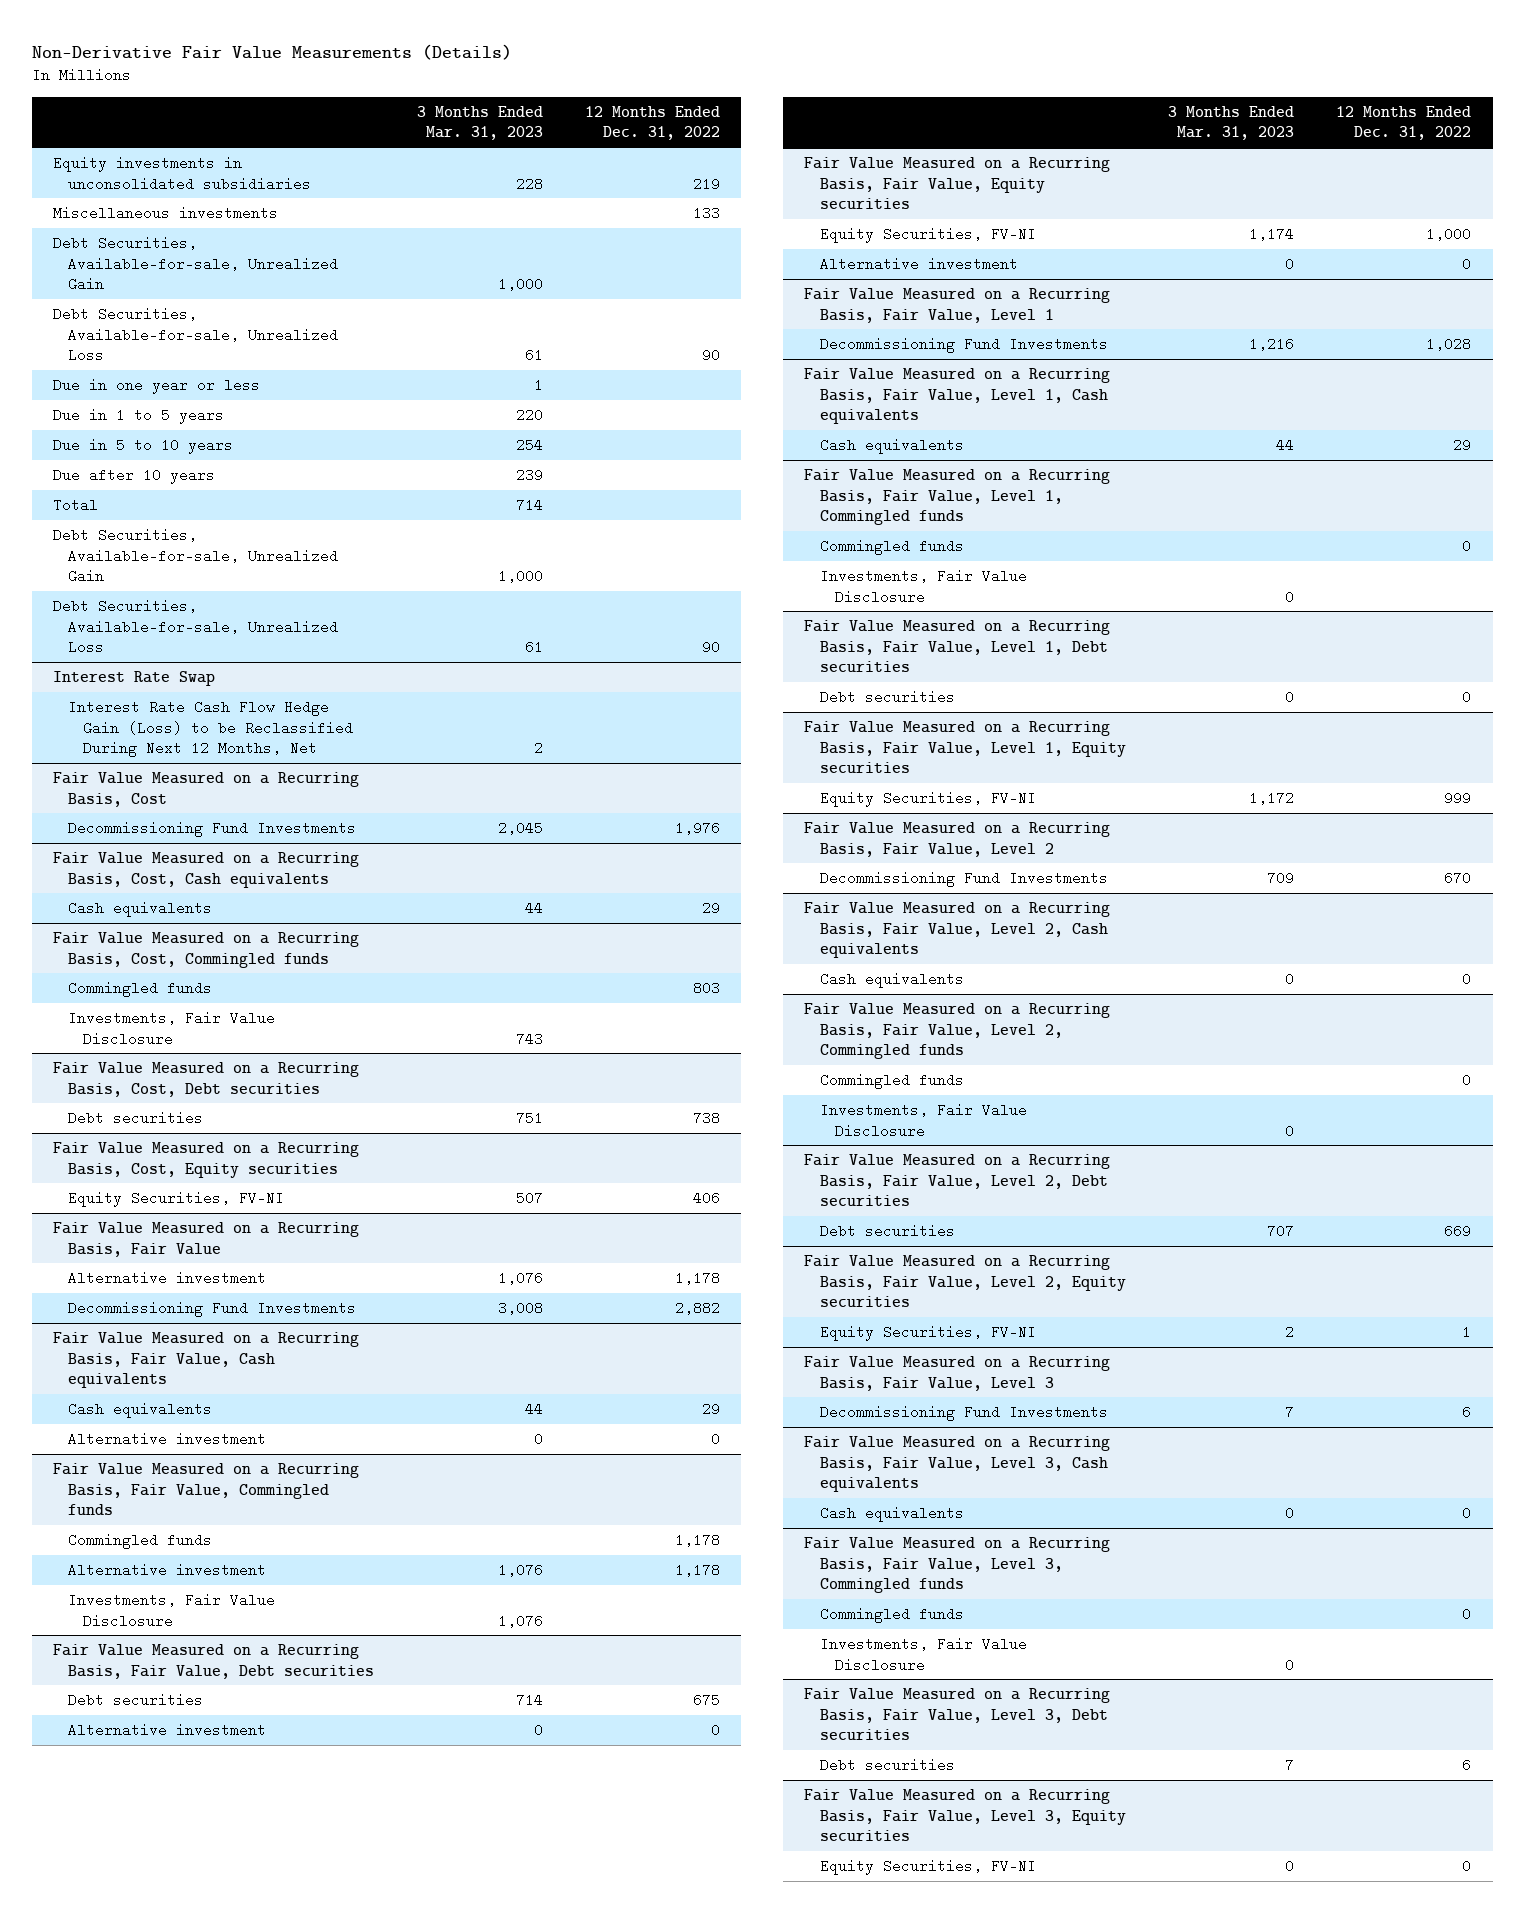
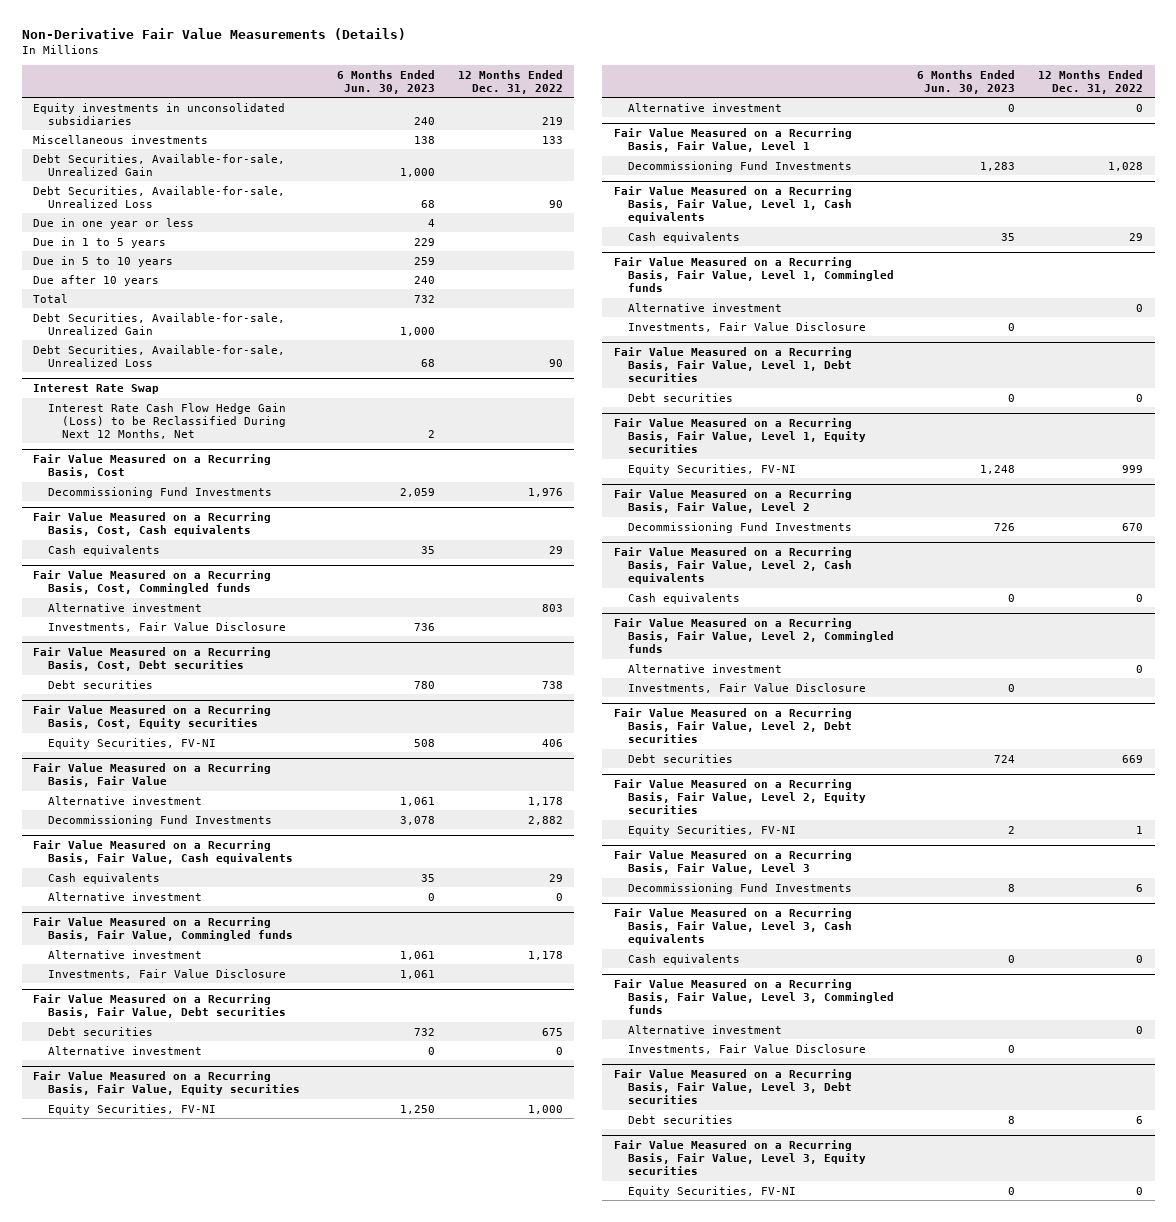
[416,105,543,141] 3 Months Ended Mar. 31, 2023 -> none
none -> [336,69,435,94] 6 Months Ended Jun. 30, 2023
[68,980,213,997] Commingled funds -> none
none -> [47,602,202,612] Alternative investment
[68,1532,213,1549] Commingled funds -> none
[819,538,964,555] Commingled funds -> none
none -> [627,302,782,312] Alternative investment
[819,1072,964,1089] Commingled funds -> none
none -> [627,663,782,673] Alternative investment
[819,1606,964,1623] Commingled funds -> none
none -> [627,1024,782,1034] Alternative investment

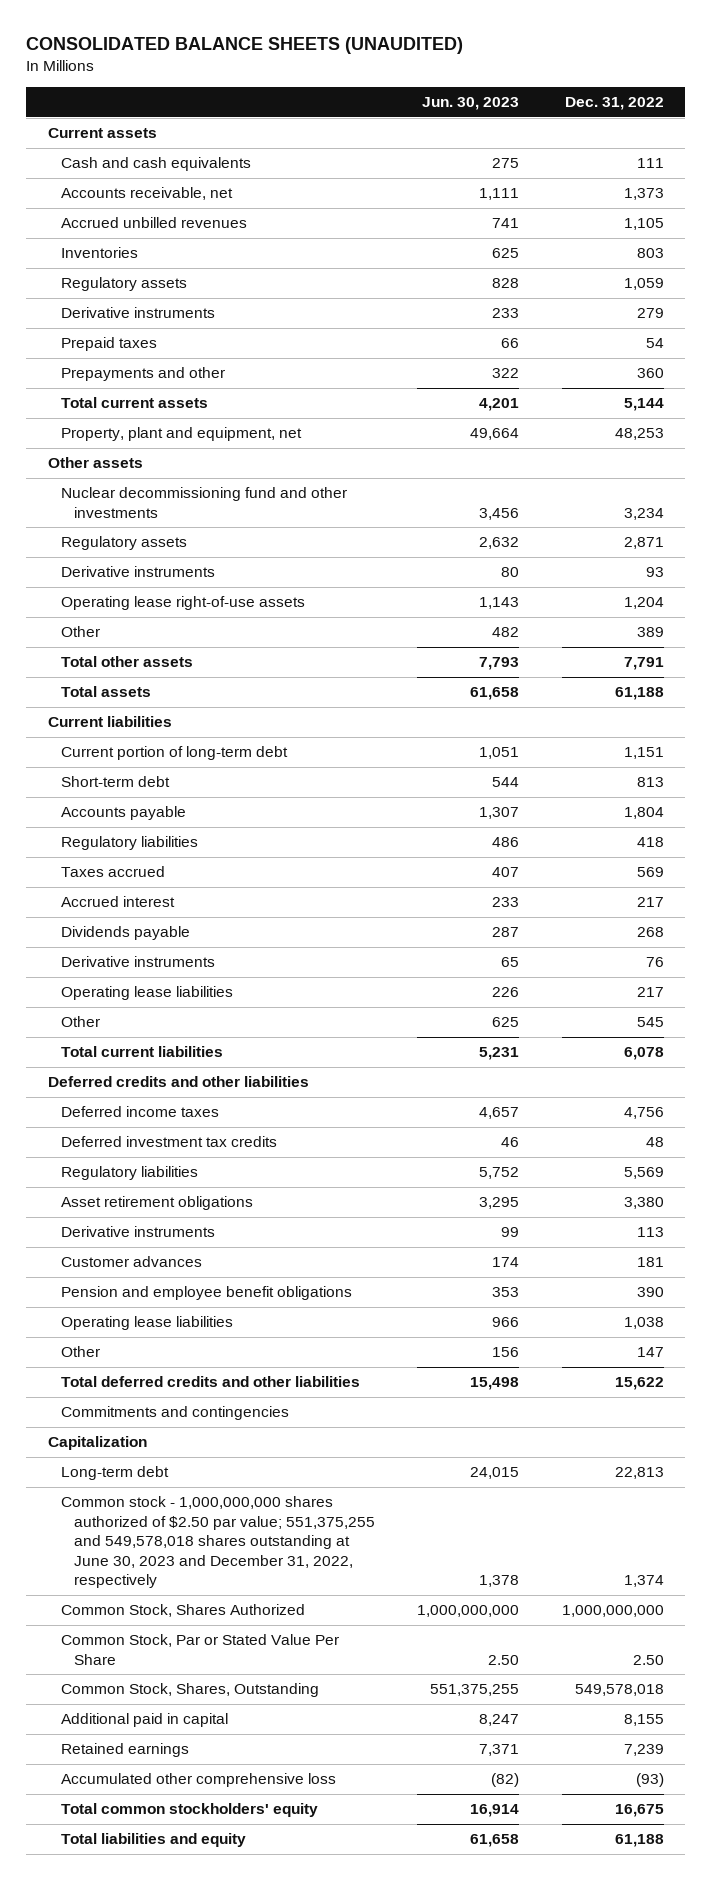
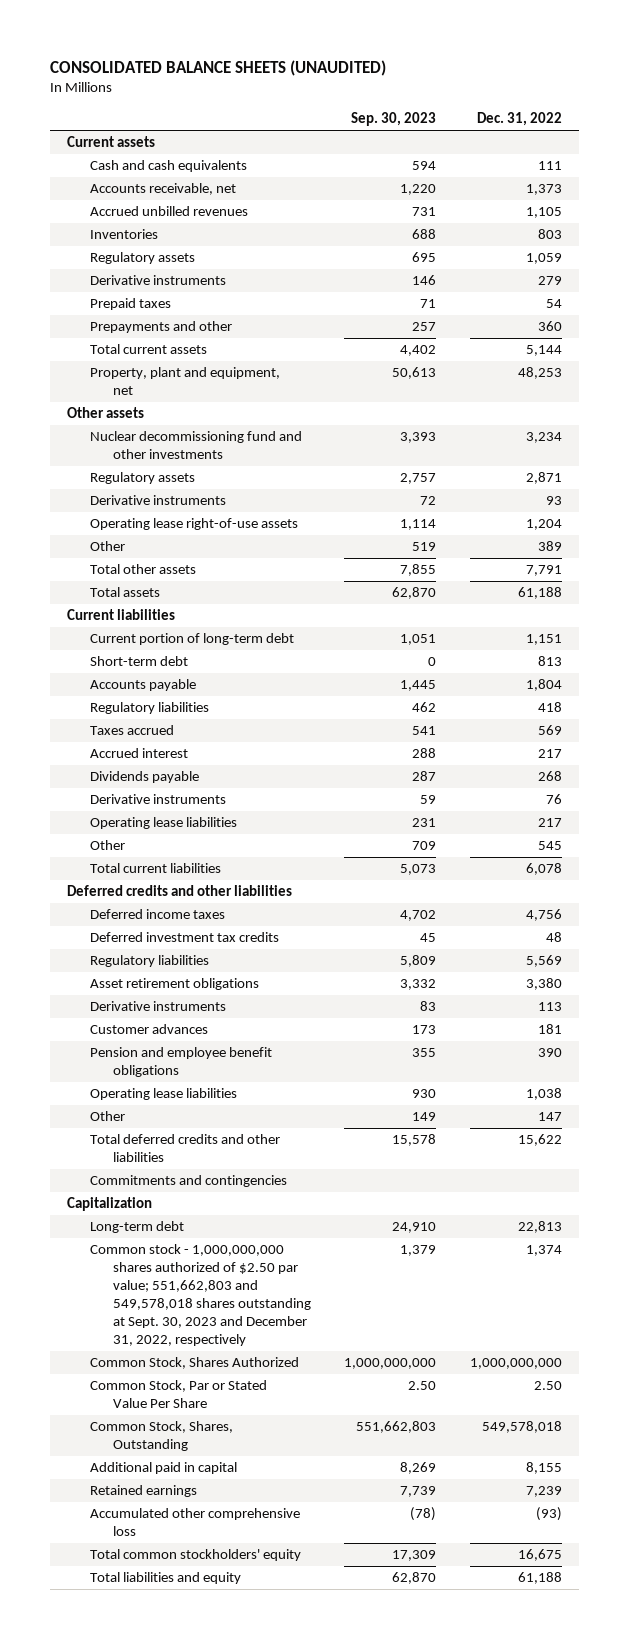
[422,97,520,111] Jun. 30, 2023 -> none
none -> [351,112,437,127] Sep. 30, 2023
[60,1496,375,1589] Common stock - 1,000,000,000 shares authorized of $2.50 par value; 551,375,255 and 549,578,018 shares outstanding at June 30, 2023 and December 31, 2022, respectively -> [89,1244,311,1346] Common stock - 1,000,000,000 shares authorized of $2.50 par value; 551,662,803 and 549,578,018 shares outstanding at Sept. 30, 2023 and December 31, 2022, respectively

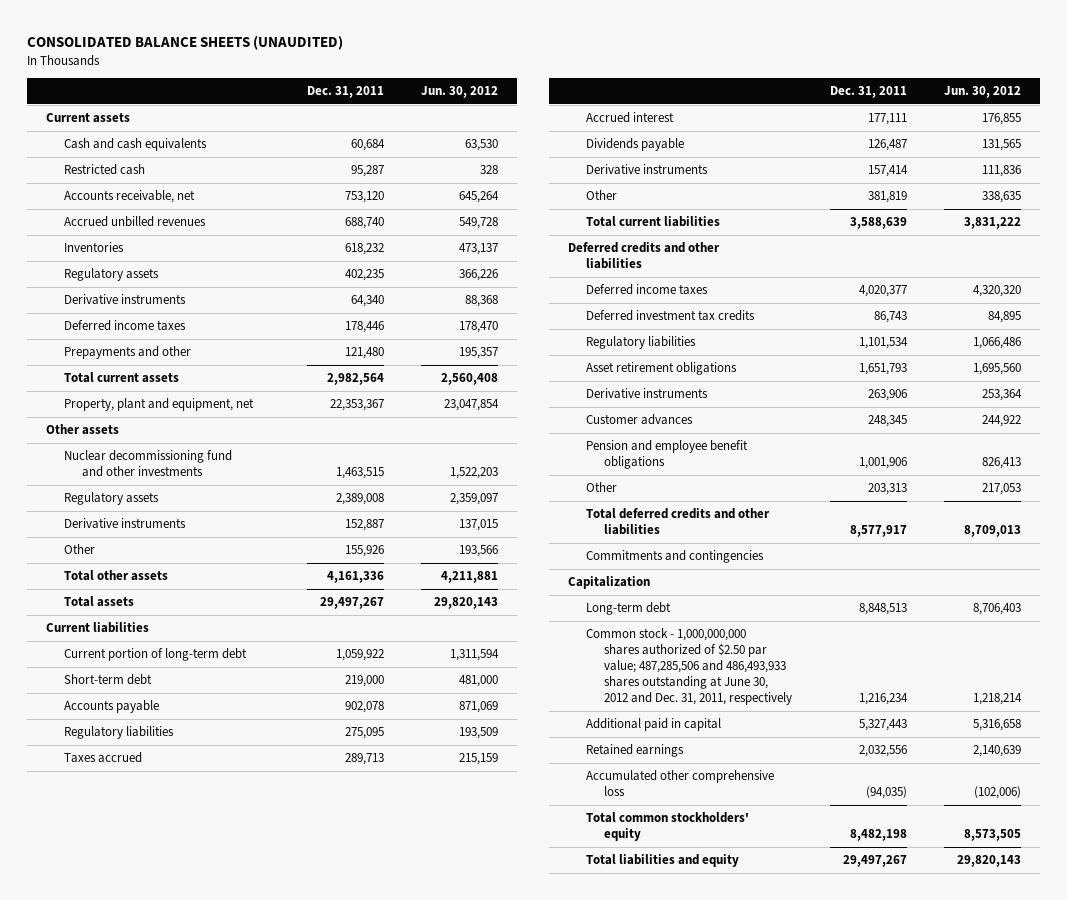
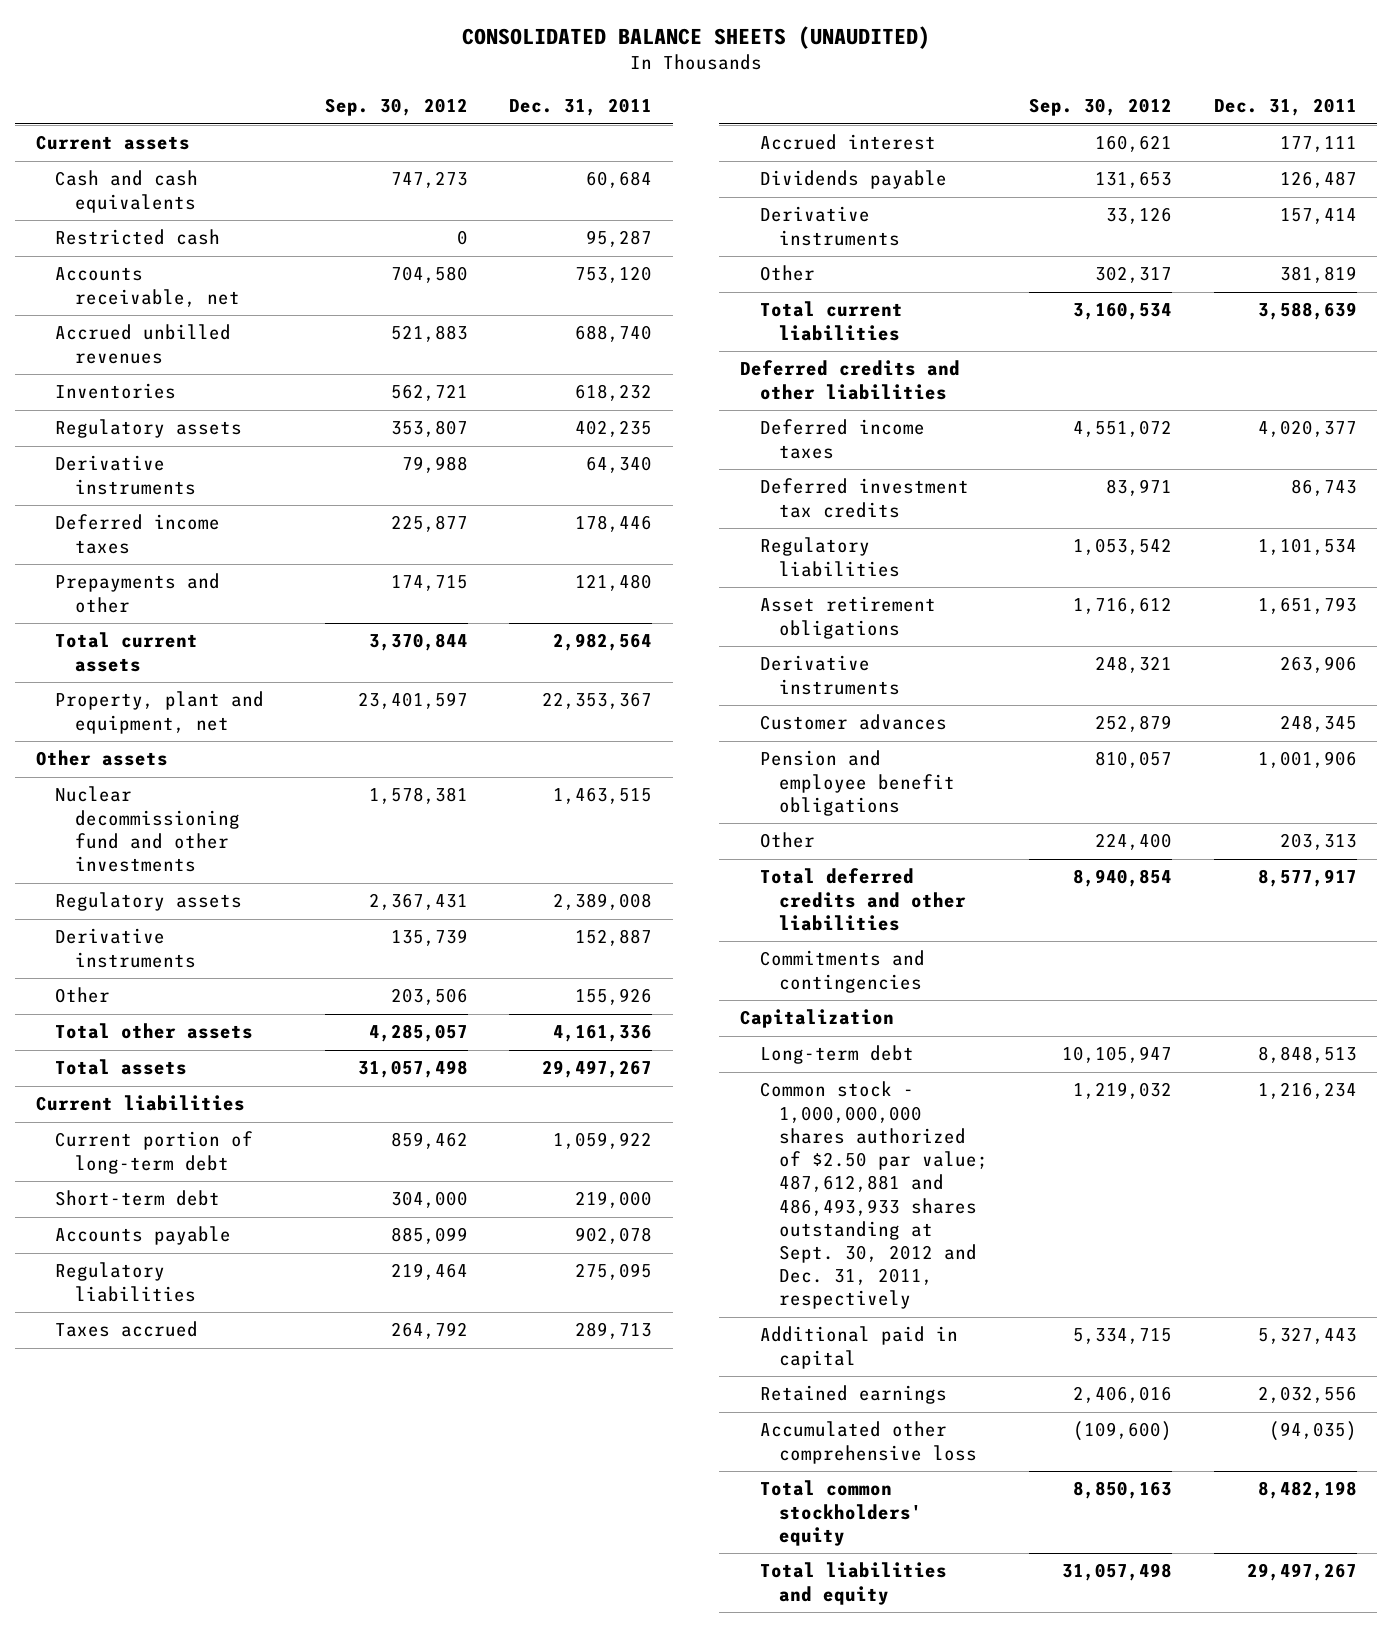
[421,85,499,98] Jun. 30, 2012 -> none
none -> [325,98,469,117] Sep. 30, 2012
[586,628,793,706] Common stock - 1,000,000,000 shares authorized of $2.50 par value; 487,285,506 and 486,493,933 shares outstanding at June 30, 2012 and Dec. 31, 2011, respectively -> [759,1081,989,1310] Common stock - 1,000,000,000 shares authorized of $2.50 par value; 487,612,881 and 486,493,933 shares outstanding at Sept. 30, 2012 and Dec. 31, 2011, respectively

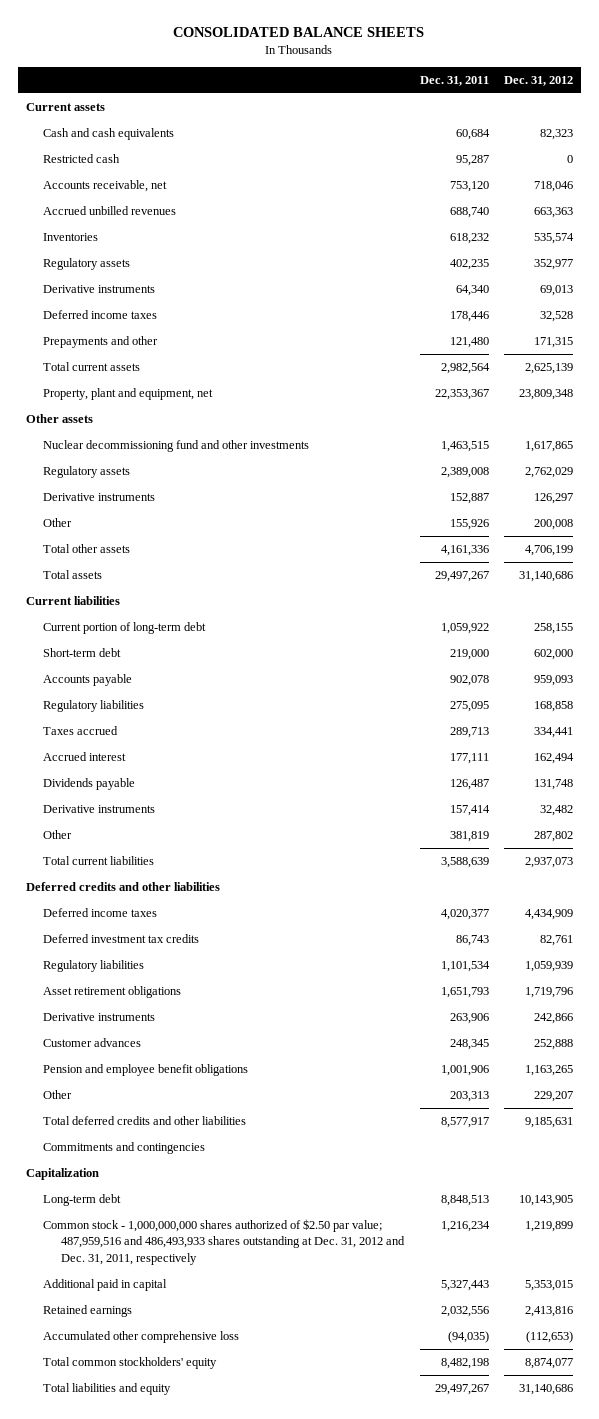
[462,25,931,49] CONSOLIDATED BALANCE SHEETS (UNAUDITED) -> [173,27,425,38] CONSOLIDATED BALANCE SHEETS
[325,98,469,117] Sep. 30, 2012 -> none
none -> [504,75,574,86] Dec. 31, 2012
[759,1081,989,1310] Common stock - 1,000,000,000 shares authorized of $2.50 par value; 487,612,881 and 486,493,933 shares outstanding at Sept. 30, 2012 and Dec. 31, 2011, respectively -> [43,1219,405,1265] Common stock - 1,000,000,000 shares authorized of $2.50 par value; 487,959,516 and 486,493,933 shares outstanding at Dec. 31, 2012 and Dec. 31, 2011, respectively

